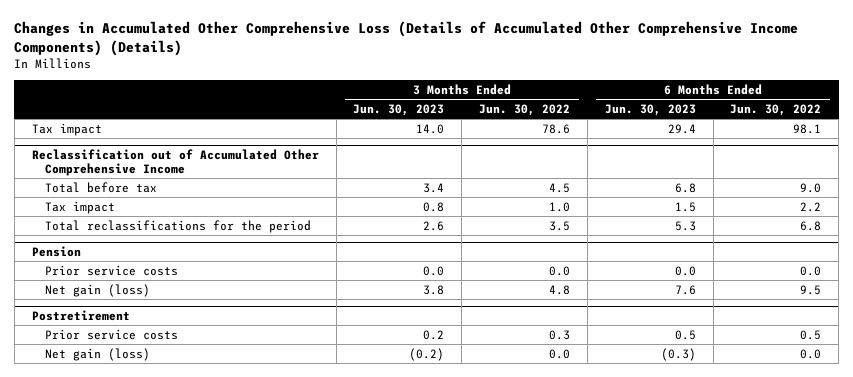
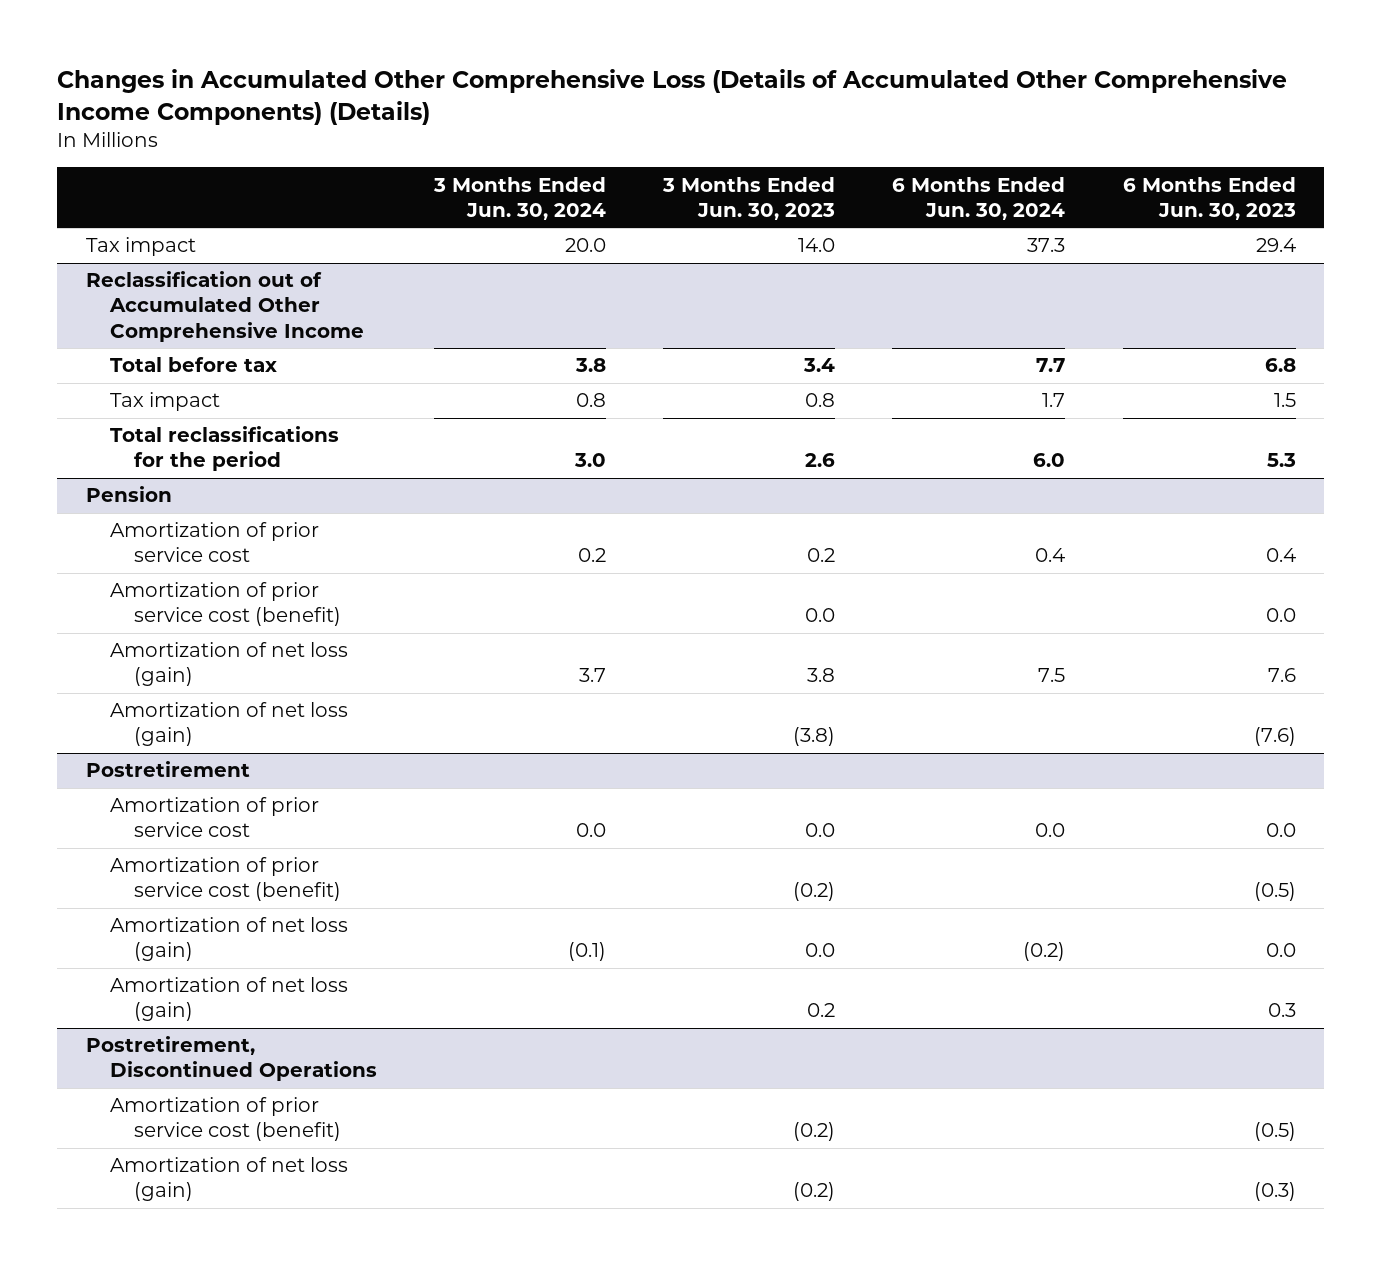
[479,103,571,116] Jun. 30, 2022 -> none
[730,103,822,116] Jun. 30, 2022 -> none
none -> [432,176,606,220] 3 Months Ended Jun. 30, 2024
none -> [892,176,1066,220] 6 Months Ended Jun. 30, 2024
none -> [109,522,319,563] Amortization of prior service cost
[44,264,178,276] Prior service costs -> [109,582,341,627] Amortization of prior service cost (benefit)
none -> [109,642,348,687] Amortization of net loss (gain)
[44,283,150,297] Net gain (loss) -> [109,702,348,747] Amortization of net loss (gain)
[423,284,445,295] 3.8 -> [793,727,836,747] (3.8)
[674,284,696,295] 7.6 -> [1253,727,1296,747] (7.6)
none -> [109,797,319,838] Amortization of prior service cost
[44,328,178,340] Prior service costs -> [109,857,341,902] Amortization of prior service cost (benefit)
[423,329,445,340] 0.2 -> [793,882,836,902] (0.2)
[674,329,696,340] 0.5 -> [1253,882,1296,902] (0.5)
none -> [109,917,348,962] Amortization of net loss (gain)
[44,347,150,361] Net gain (loss) -> [109,977,348,1022] Amortization of net loss (gain)
[409,347,445,361] (0.2) -> [807,1003,836,1018] 0.2
[660,347,696,361] (0.3) -> [1267,1003,1296,1018] 0.3
none -> [85,1036,377,1082] Postretirement, Discontinued Operations
none -> [109,1097,341,1142] Amortization of prior service cost (benefit)
none -> [109,1157,348,1202] Amortization of net loss (gain)

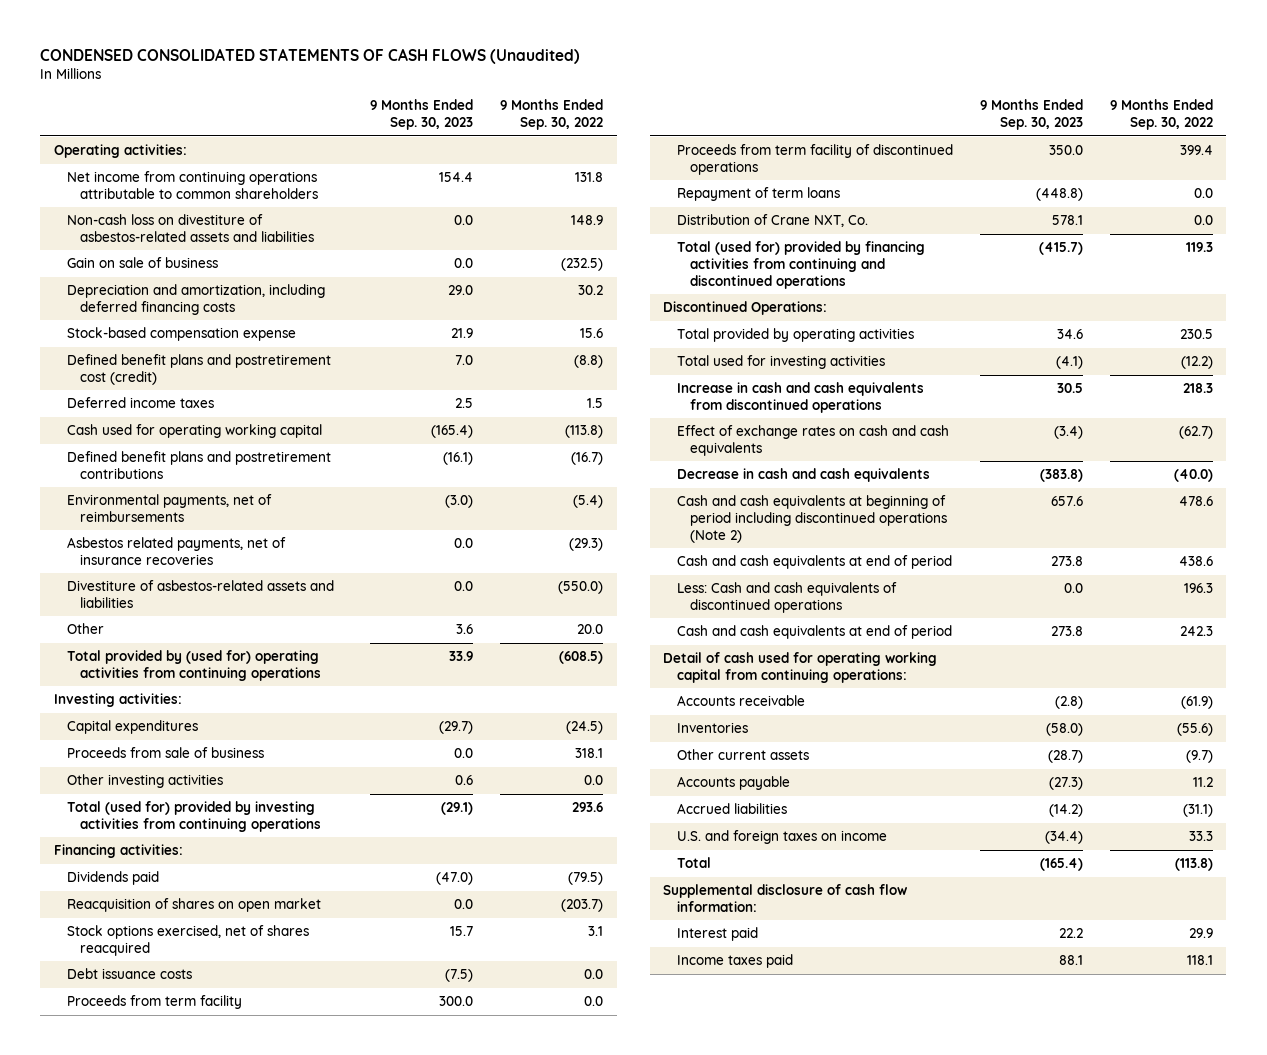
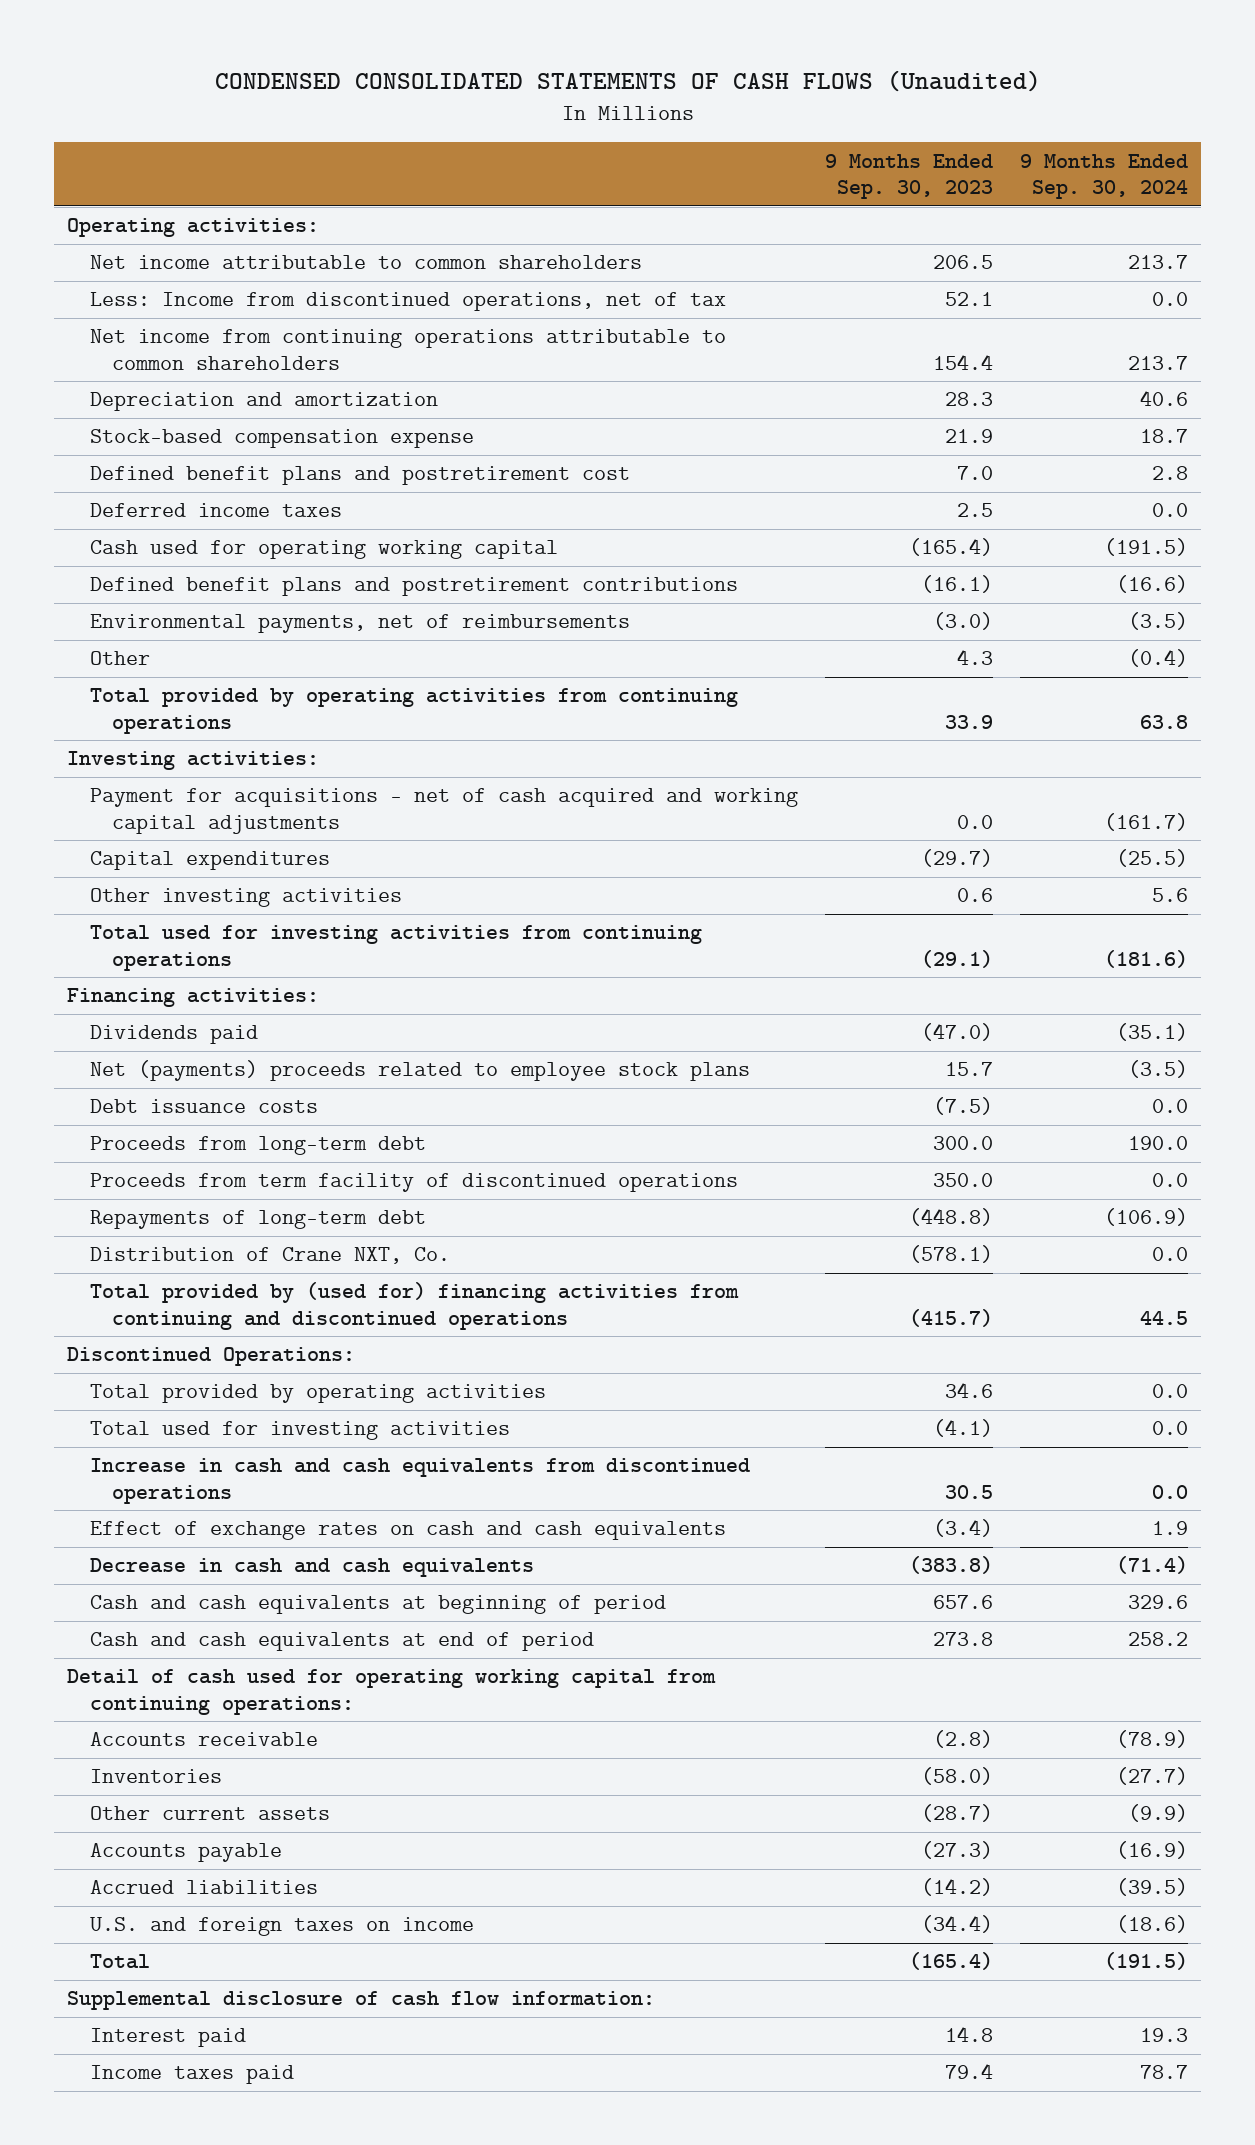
[500,99,604,131] 9 Months Ended Sep. 30, 2022 -> none
none -> [1019,153,1188,199] 9 Months Ended Sep. 30, 2024
none -> [89,255,642,270] Net income attributable to common shareholders
none -> [89,292,726,312] Less: Income from discontinued operations, net of tax
[67,213,315,242] Non-cash loss on divestiture of asbestos-related assets and liabilities -> none
[67,256,219,268] Gain on sale of business -> none
[67,283,326,315] Depreciation and amortization, including deferred financing costs -> [89,392,438,412] Depreciation and amortization
[448,284,474,295] 29.0 -> [944,392,993,407] 28.3
[67,353,332,385] Defined benefit plans and postretirement cost (credit) -> [89,466,630,486] Defined benefit plans and postretirement cost
[67,536,287,565] Asbestos related payments, net of insurance recoveries -> none
[67,579,335,608] Divestiture of asbestos-related assets and liabilities -> none
[456,623,474,634] 3.6 -> [956,649,993,666] 4.3
[67,649,322,681] Total provided by (used for) operating activities from continuing operations -> [89,688,738,734] Total provided by operating activities from continuing operations
none -> [89,788,798,834] Payment for acquisitions - net of cash acquired and working capital adjustments
[67,746,265,758] Proceeds from sale of business -> none
[67,800,322,832] Total (used for) provided by investing activities from continuing operations -> [89,925,702,971] Total used for investing activities from continuing operations
[67,897,322,912] Reacquisition of shares on open market -> none
[67,924,310,956] Stock options exercised, net of shares reacquired -> [89,1060,750,1082] Net (payments) proceeds related to employee stock plans
[67,994,243,1009] Proceeds from term facility -> [89,1136,426,1156] Proceeds from long-term debt
[676,186,840,201] Repayment of term loans -> [89,1210,426,1230] Repayments of long-term debt
[1051,214,1083,225] 578.1 -> [908,1245,993,1264] (578.1)
[676,240,925,289] Total (used for) provided by financing activities from continuing and discontinued operations -> [89,1282,739,1330] Total provided by (used for) financing activities from continuing and discontinued operations
[676,554,952,569] Cash and cash equivalents at end of period -> none
[676,581,897,613] Less: Cash and cash equivalents of discontinued operations -> none
[676,494,947,543] Cash and cash equivalents at beginning of period including discontinued operations (Note 2) -> [89,1595,666,1615] Cash and cash equivalents at beginning of period
[1058,927,1083,938] 22.2 -> [944,2026,993,2043] 14.8
[1058,954,1083,965] 88.1 -> [944,2063,993,2080] 79.4

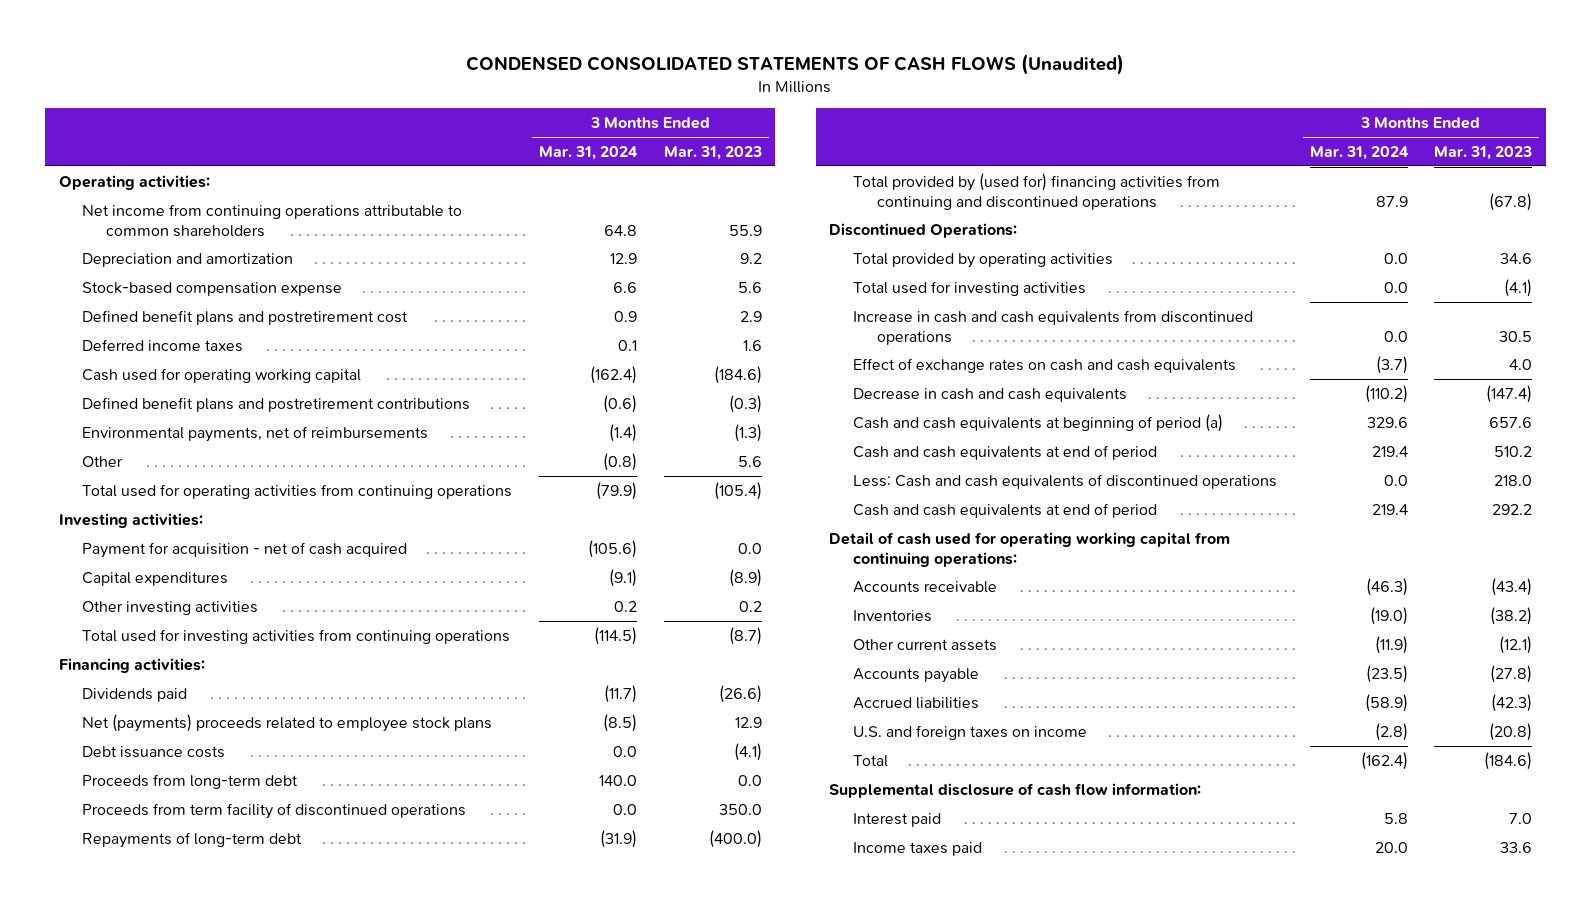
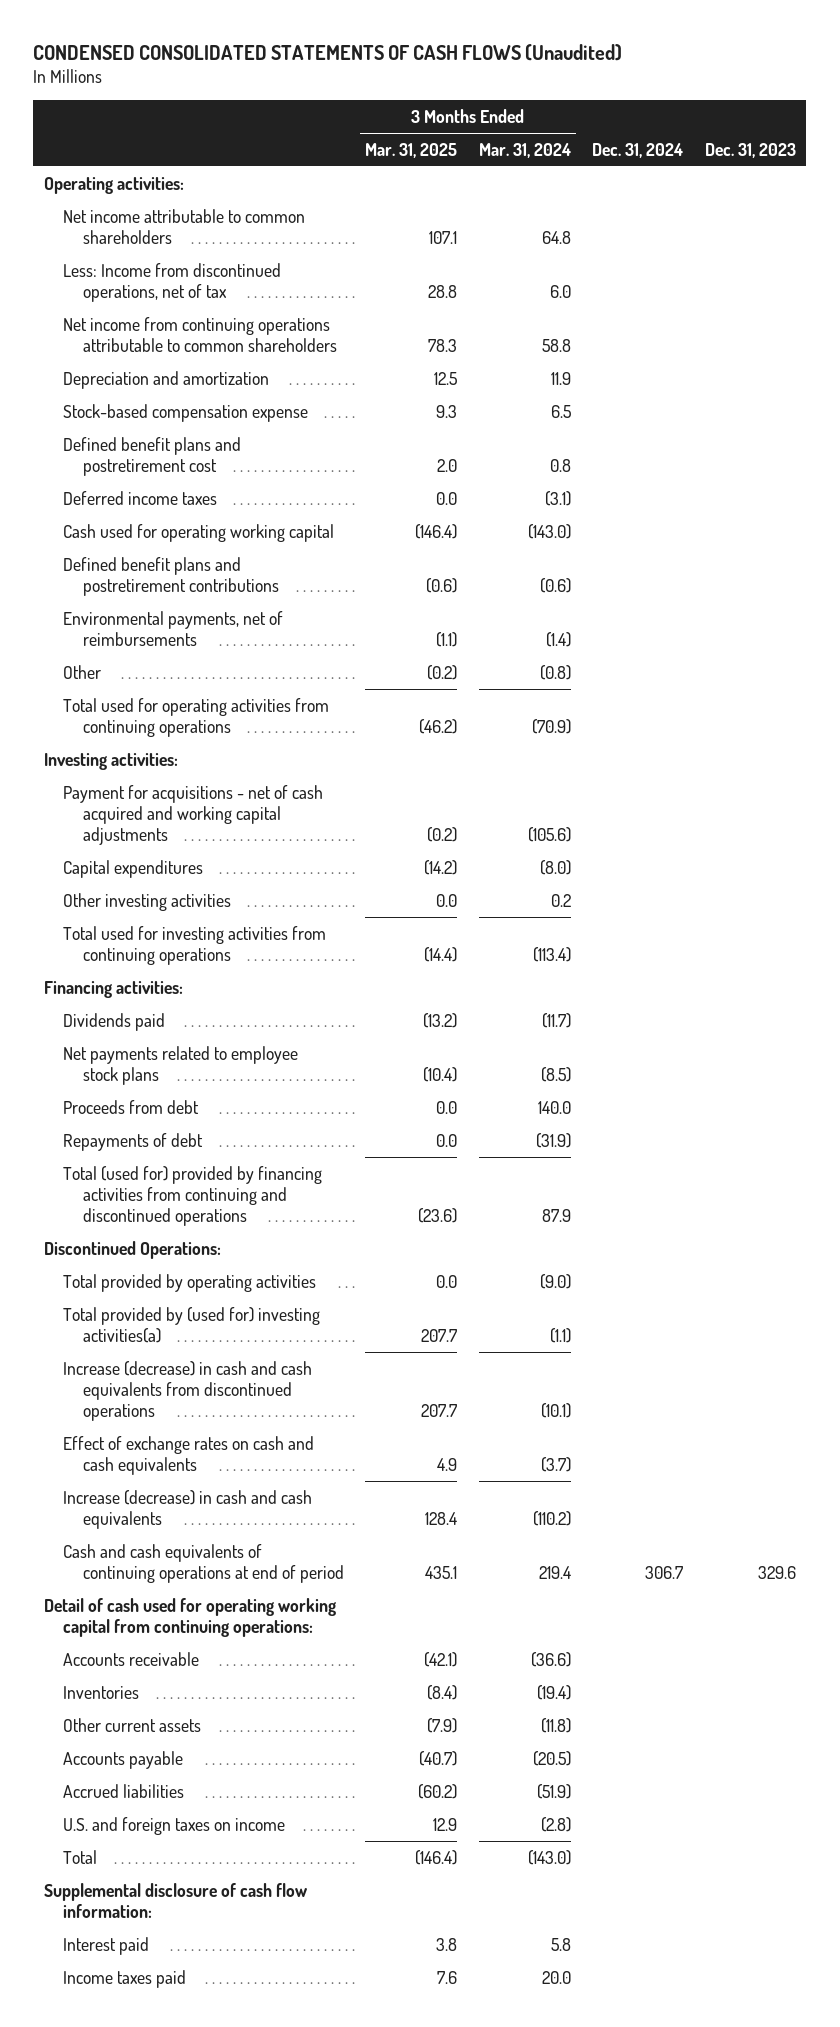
[663,145,762,160] Mar. 31, 2023 -> none
none -> [365,142,458,158] Mar. 31, 2025
none -> [592,142,684,158] Dec. 31, 2024
none -> [704,142,796,158] Dec. 31, 2023
none -> [63,208,306,244] Net income attributable to common shareholders
none -> [63,262,282,302] Less: Income from discontinued operations, net of tax
[604,224,638,236] 64.8 -> [541,338,571,352] 58.8
[610,252,638,264] 12.9 -> [550,371,571,385] 11.9
[613,281,638,293] 6.6 -> [550,404,571,418] 6.5
[614,310,638,322] 0.9 -> [549,458,571,472] 0.8
[618,339,638,351] 0.1 -> [544,490,571,506] (3.1)
[590,365,638,384] (162.4) -> [527,523,571,539] (143.0)
[596,481,638,500] (79.9) -> [531,718,571,734] (70.9)
[82,541,408,558] Payment for acquisition - net of cash acquired -> [63,784,324,846] Payment for acquisitions - net of cash acquired and working capital adjustments
[609,568,638,587] (9.1) -> [539,859,571,875] (8.0)
[594,626,638,645] (114.5) -> [532,946,571,962] (113.4)
[82,745,226,758] Debt issuance costs -> none
[82,802,467,819] Proceeds from term facility of discontinued operations -> none
[82,713,493,732] Net (payments) proceeds related to employee stock plans -> [63,1045,299,1085] Net payments related to employee stock plans
[82,773,299,789] Proceeds from long-term debt -> [63,1099,200,1114] Proceeds from debt
[82,831,303,848] Repayments of long-term debt -> [63,1132,204,1151] Repayments of debt
[852,172,1220,210] Total provided by (used for) financing activities from continuing and discontinued operations -> [63,1165,323,1227] Total (used for) provided by financing activities from continuing and discontinued operations
[1383,252,1408,264] 0.0 -> [539,1273,571,1289] (9.0)
[852,280,1086,296] Total used for investing activities -> [63,1306,321,1343] Total provided by (used for) investing activities(a)
[1383,281,1408,293] 0.0 -> [549,1327,571,1343] (1.1)
[852,309,1253,345] Increase in cash and cash equivalents from discontinued operations -> [63,1360,313,1422] Increase (decrease) in cash and cash equivalents from discontinued operations
[1383,330,1408,342] 0.0 -> [540,1403,571,1419] (10.1)
[852,413,1223,432] Cash and cash equivalents at beginning of period (a) -> none
[852,444,1157,460] Cash and cash equivalents at end of period -> none
[852,473,1277,489] Less: Cash and cash equivalents of discontinued operations -> none
[852,387,1127,402] Decrease in cash and cash equivalents -> [63,1489,313,1529] Increase (decrease) in cash and cash equivalents
[852,502,1157,518] Cash and cash equivalents at end of period -> [63,1543,344,1583] Cash and cash equivalents of continuing operations at end of period
[1365,577,1408,596] (46.3) -> [530,1651,571,1667] (36.6)
[1369,606,1408,625] (19.0) -> [536,1684,571,1700] (19.4)
[1374,635,1408,654] (11.9) -> [540,1717,571,1733] (11.8)
[1365,664,1408,683] (23.5) -> [532,1750,571,1766] (20.5)
[1364,693,1408,712] (58.9) -> [536,1783,571,1799] (51.9)
[1360,751,1408,770] (162.4) -> [527,1849,571,1865] (143.0)

